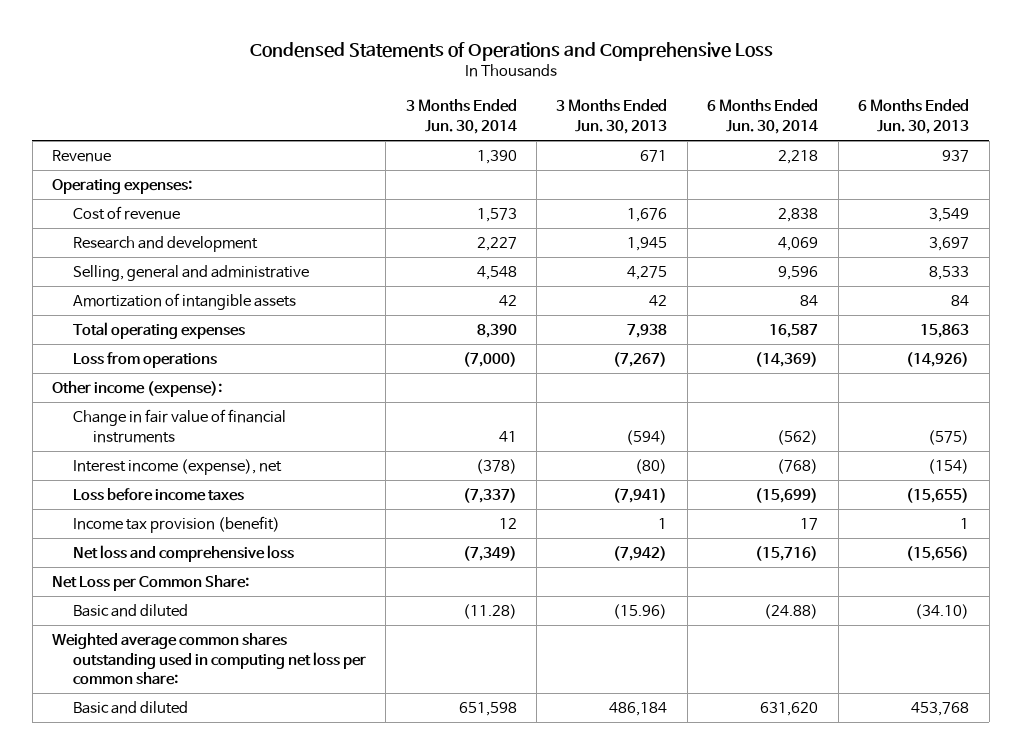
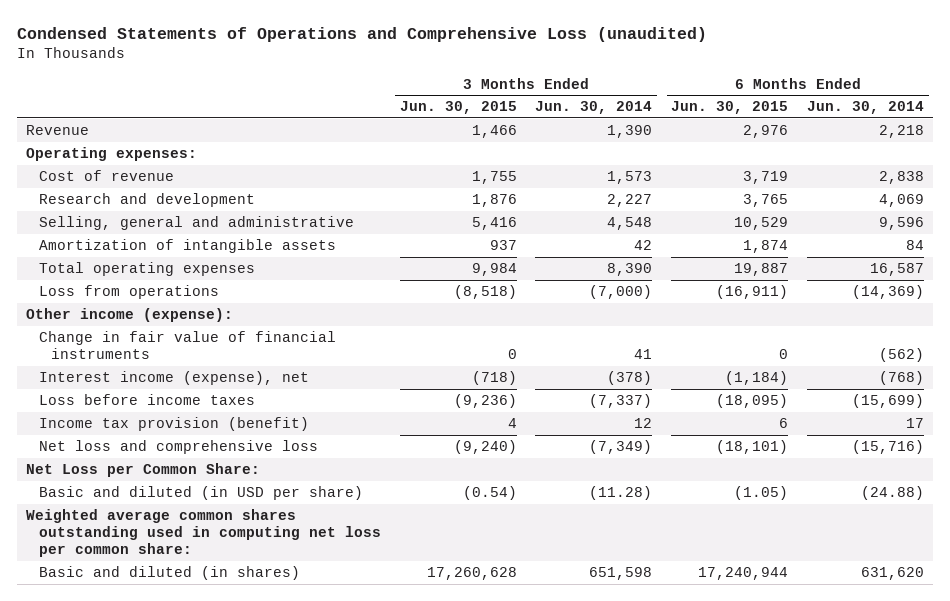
[249,41,773,61] Condensed Statements of Operations and Comprehensive Loss -> [16,26,707,42] Condensed Statements of Operations and Comprehensive Loss (unaudited)
[556,99,668,134] 3 Months Ended Jun. 30, 2013 -> none
[858,99,970,134] 6 Months Ended Jun. 30, 2013 -> none
none -> [399,101,517,115] Jun. 30, 2015
none -> [671,101,789,115] Jun. 30, 2015
[72,604,188,618] Basic and diluted -> [38,486,363,501] Basic and diluted (in USD per share)
[72,701,188,715] Basic and diluted -> [38,566,300,581] Basic and diluted (in shares)

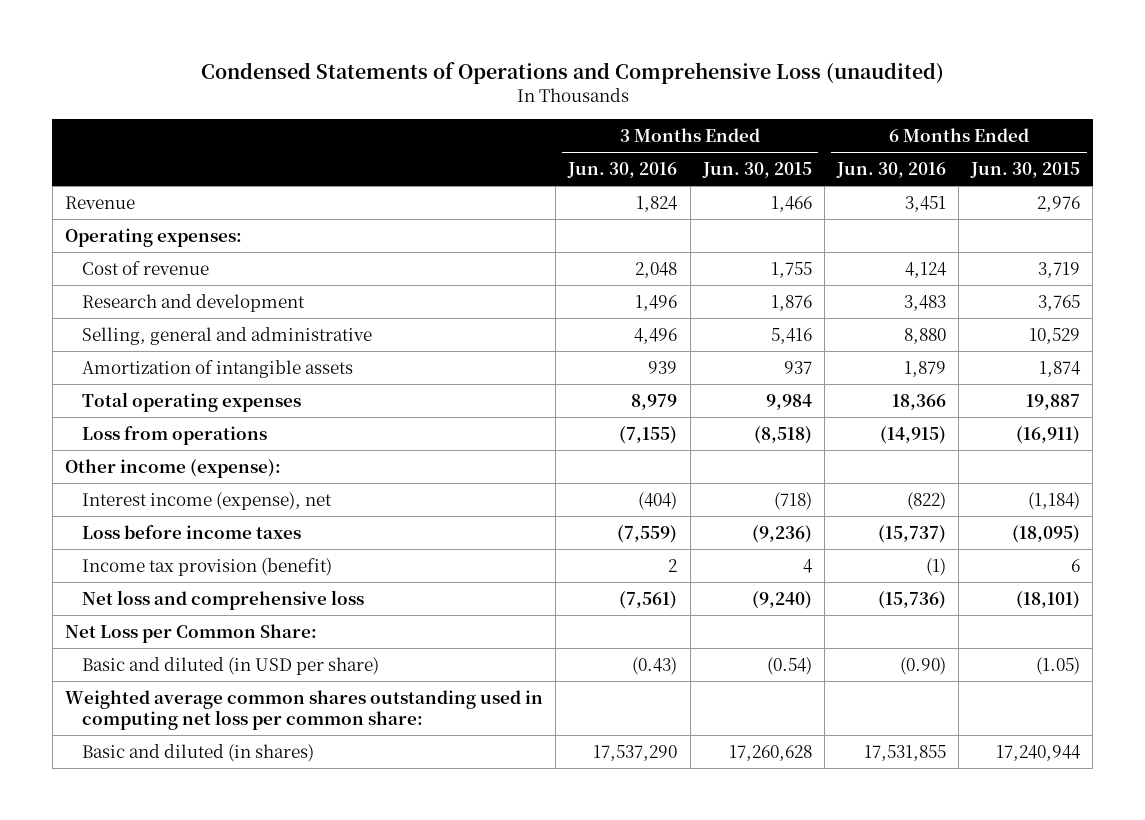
[535,101,653,115] Jun. 30, 2014 -> none
[807,101,925,115] Jun. 30, 2014 -> none
none -> [567,161,678,178] Jun. 30, 2016
none -> [835,161,946,178] Jun. 30, 2016
[38,331,336,360] Change in fair value of financial instruments -> none

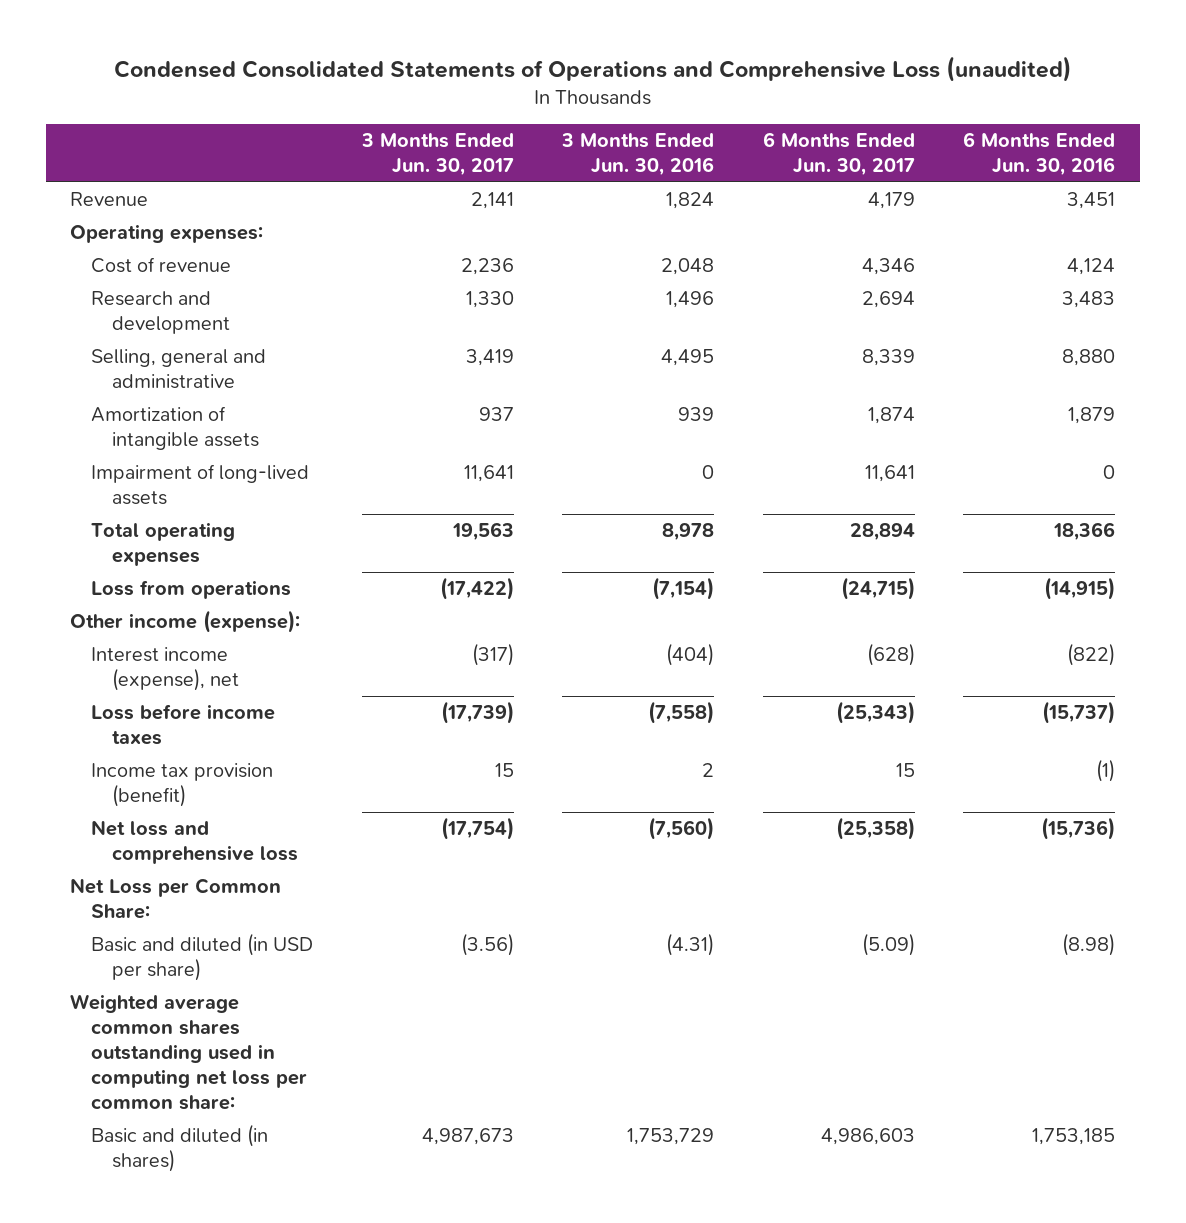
[200,62,944,85] Condensed Statements of Operations and Comprehensive Loss (unaudited) -> [113,55,1072,82] Condensed Consolidated Statements of Operations and Comprehensive Loss (unaudited)
[701,161,812,178] Jun. 30, 2015 -> none
[970,161,1081,178] Jun. 30, 2015 -> none
none -> [360,133,514,177] 3 Months Ended Jun. 30, 2017
none -> [762,132,915,177] 6 Months Ended Jun. 30, 2017
[634,327,678,344] 4,496 -> [661,349,715,367] 4,495
none -> [90,464,309,506] Impairment of long-lived assets
[631,393,678,410] 8,979 -> [662,523,715,542] 8,978
[619,425,678,444] (7,155) -> [652,577,715,601] (7,154)
[617,524,678,543] (7,559) -> [648,701,715,725] (7,558)
[619,590,678,609] (7,561) -> [648,817,715,841] (7,560)
[632,656,678,675] (0.43) -> [666,933,715,957] (4.31)
[899,656,946,675] (0.90) -> [1062,933,1116,957] (8.98)
[593,744,678,761] 17,537,290 -> [627,1128,715,1146] 1,753,729
[863,744,946,761] 17,531,855 -> [1032,1128,1116,1146] 1,753,185

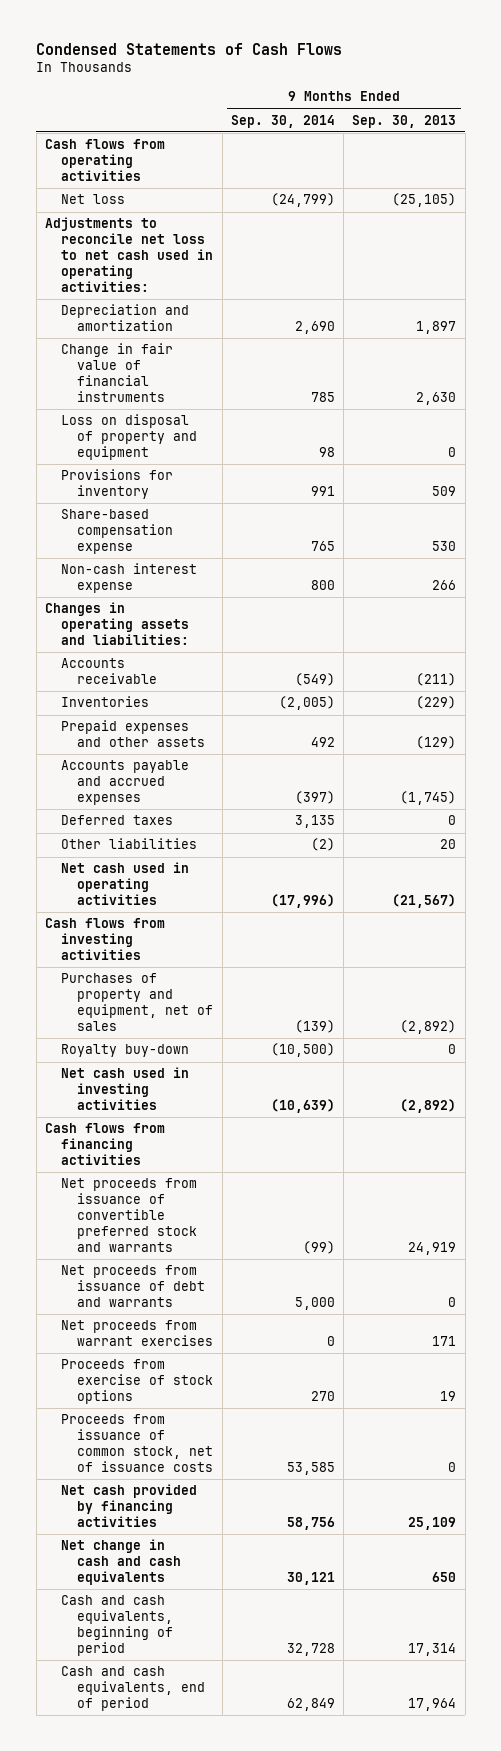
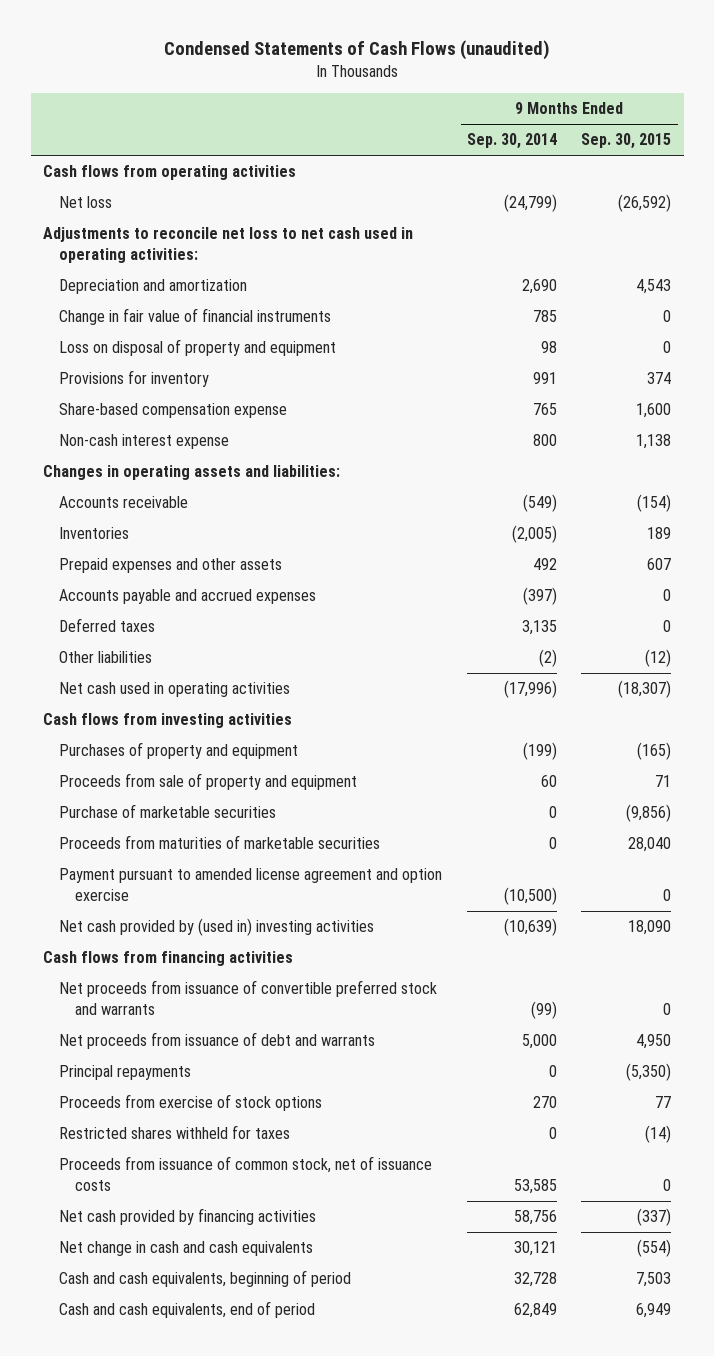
[36,43,343,56] Condensed Statements of Cash Flows -> [164,40,551,61] Condensed Statements of Cash Flows (unaudited)
[352,114,457,128] Sep. 30, 2013 -> none
none -> [581,133,672,150] Sep. 30, 2015
[61,973,214,1031] Purchases of property and equipment, net of sales -> [59,742,299,760] Purchases of property and equipment
[294,1019,335,1033] (139) -> [522,742,557,761] (199)
none -> [59,773,358,791] Proceeds from sale of property and equipment
none -> [59,804,277,819] Purchase of marketable securities
none -> [59,835,381,850] Proceeds from maturities of marketable securities
[61,1044,190,1058] Royalty buy-down -> [59,868,443,901] Payment pursuant to amended license agreement and option exercise
[61,1067,190,1110] Net cash used in investing activities -> [59,918,375,937] Net cash provided by (used in) investing activities
[61,1320,214,1347] Net proceeds from warrant exercises -> none
none -> [59,1065,192,1081] Principal repayments
none -> [59,1125,291,1140] Restricted shares withheld for taxes

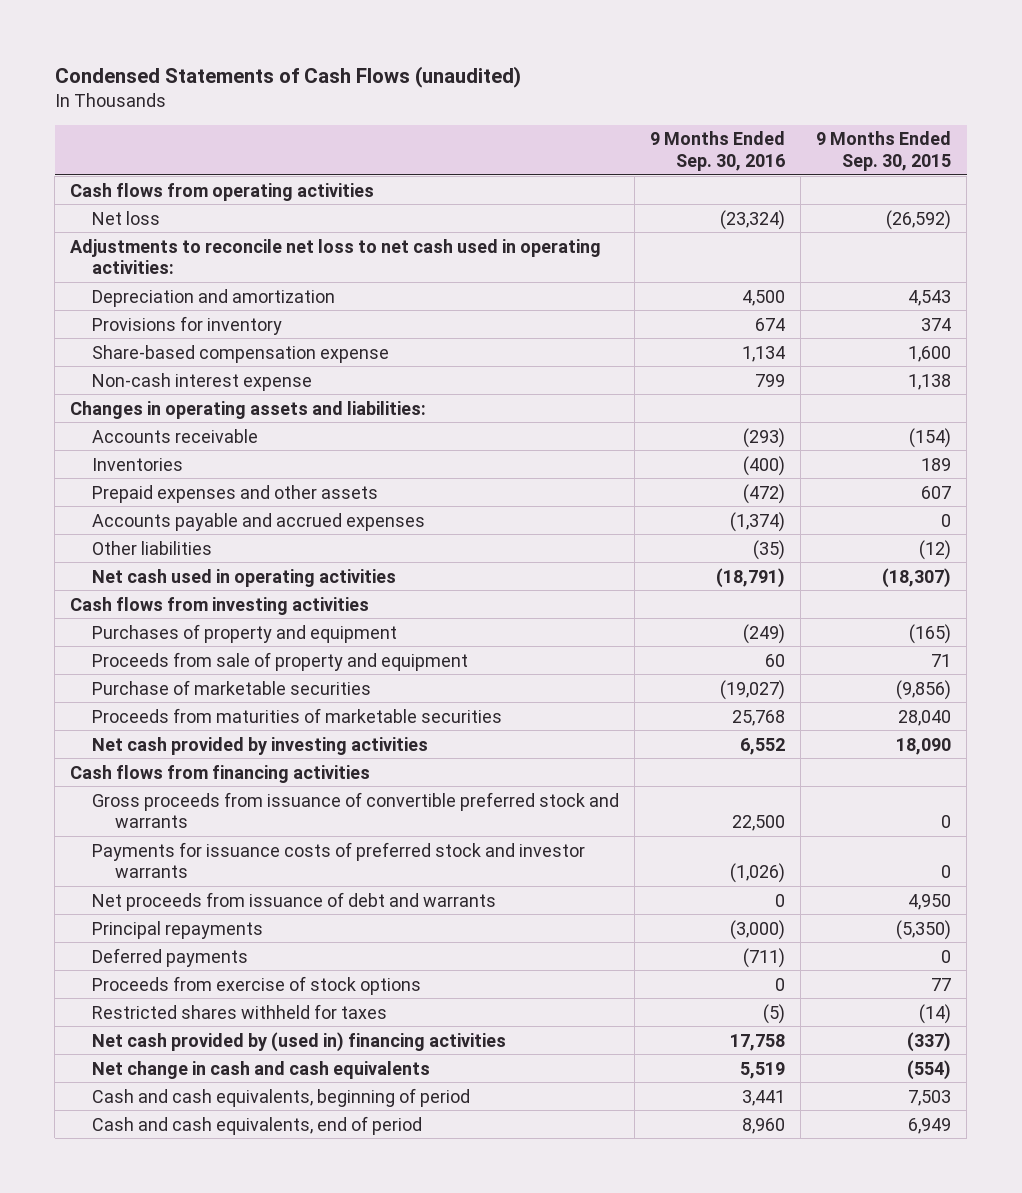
[466,133,557,150] Sep. 30, 2014 -> none
none -> [650,131,786,171] 9 Months Ended Sep. 30, 2016
[59,308,332,326] Change in fair value of financial instruments -> none
[59,339,337,357] Loss on disposal of property and equipment -> none
[59,618,156,633] Deferred taxes -> none
[59,868,443,901] Payment pursuant to amended license agreement and option exercise -> none
[59,918,375,937] Net cash provided by (used in) investing activities -> [92,736,429,755] Net cash provided by investing activities
[59,980,438,1015] Net proceeds from issuance of convertible preferred stock and warrants -> [92,791,620,828] Gross proceeds from issuance of convertible preferred stock and warrants
none -> [92,841,586,878] Payments for issuance costs of preferred stock and investor warrants
none -> [92,947,249,967] Deferred payments
[59,1156,433,1191] Proceeds from issuance of common stock, net of issuance costs -> none
[59,1208,317,1226] Net cash provided by financing activities -> [92,1031,507,1052] Net cash provided by (used in) financing activities

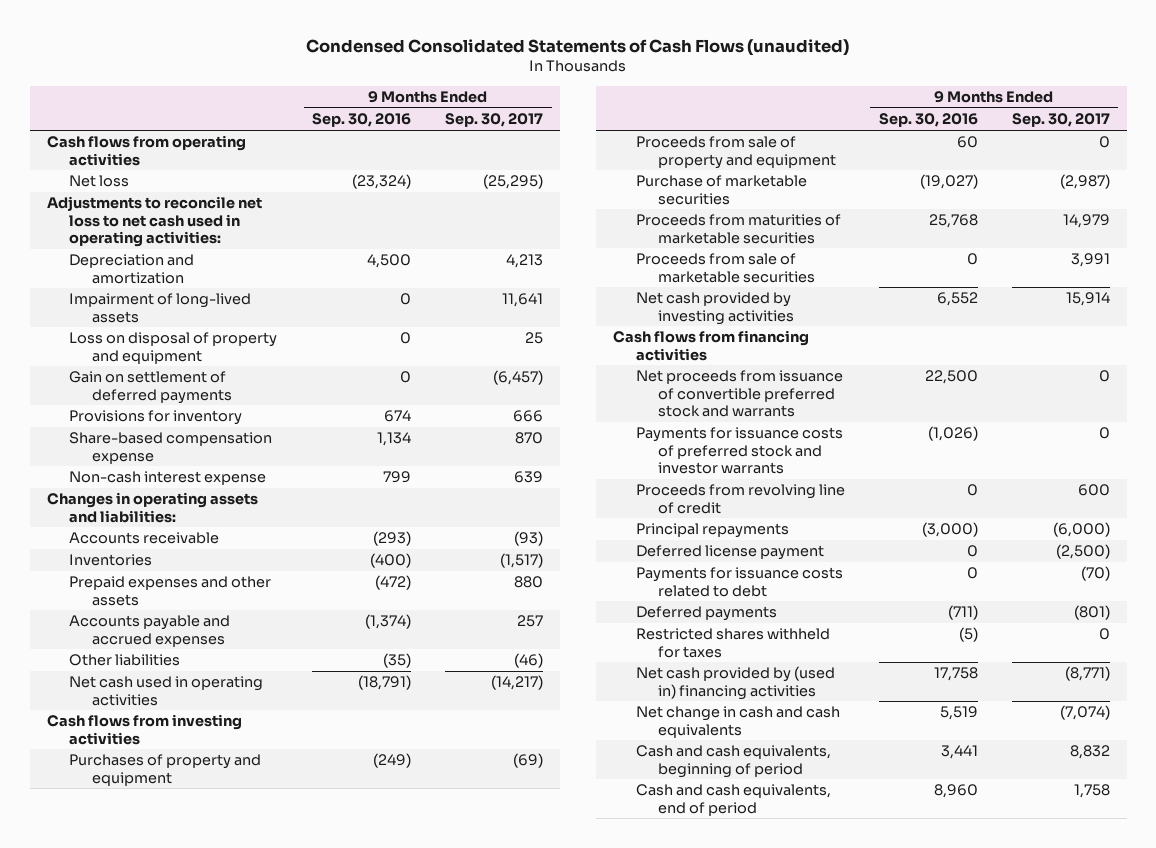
[54,65,521,88] Condensed Statements of Cash Flows (unaudited) -> [306,39,850,57] Condensed Consolidated Statements of Cash Flows (unaudited)
[816,131,952,171] 9 Months Ended Sep. 30, 2015 -> none
none -> [445,113,544,128] Sep. 30, 2017
none -> [69,293,252,323] Impairment of long-lived assets
none -> [69,332,278,364] Loss on disposal of property and equipment
none -> [69,371,232,404] Gain on settlement of deferred payments
none -> [635,253,816,283] Proceeds from sale of marketable securities
[92,791,620,828] Gross proceeds from issuance of convertible preferred stock and warrants -> [635,370,843,417] Net proceeds from issuance of convertible preferred stock and warrants
[92,891,497,911] Net proceeds from issuance of debt and warrants -> none
none -> [635,484,845,514] Proceeds from revolving line of credit
none -> [635,545,824,561] Deferred license payment
none -> [635,567,843,597] Payments for issuance costs related to debt
[92,975,422,995] Proceeds from exercise of stock options -> none

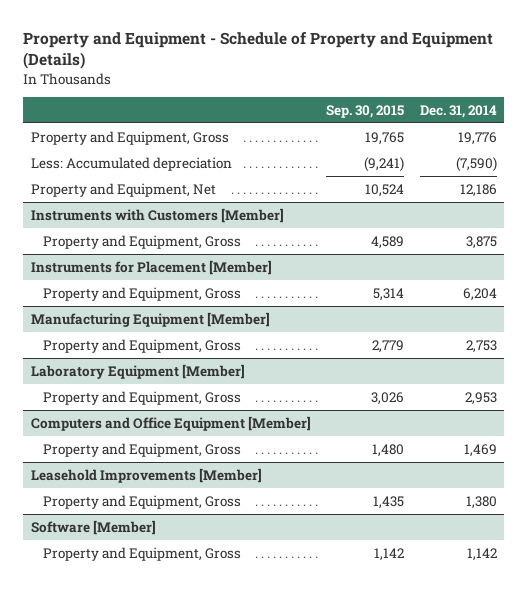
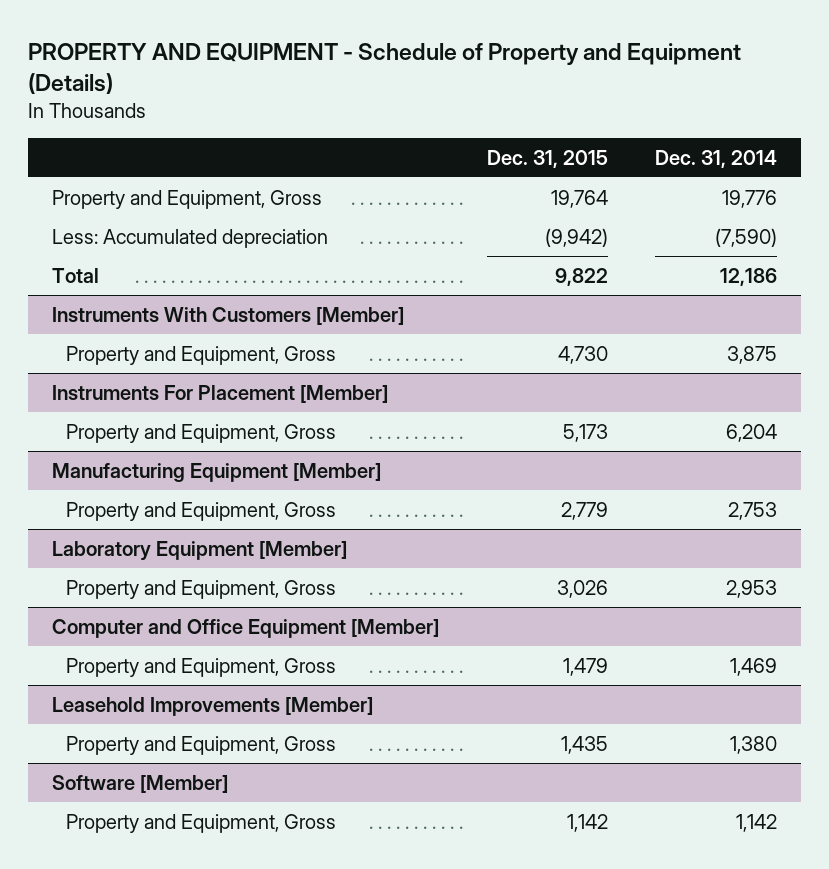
[23,32,494,70] Property and Equipment - Schedule of Property and Equipment (Details) -> [28,42,742,94] PROPERTY AND EQUIPMENT - Schedule of Property and Equipment (Details)
[326,104,405,118] Sep. 30, 2015 -> none
none -> [486,149,608,168] Dec. 31, 2015
[30,182,216,197] Property and Equipment, Net -> [52,267,100,283] Total
[30,207,284,223] Instruments with Customers [Member] -> [52,306,405,325] Instruments With Customers [Member]
[30,259,272,275] Instruments for Placement [Member] -> [52,384,389,403] Instruments For Placement [Member]
[30,415,311,431] Computers and Office Equipment [Member] -> [52,618,440,638] Computer and Office Equipment [Member]

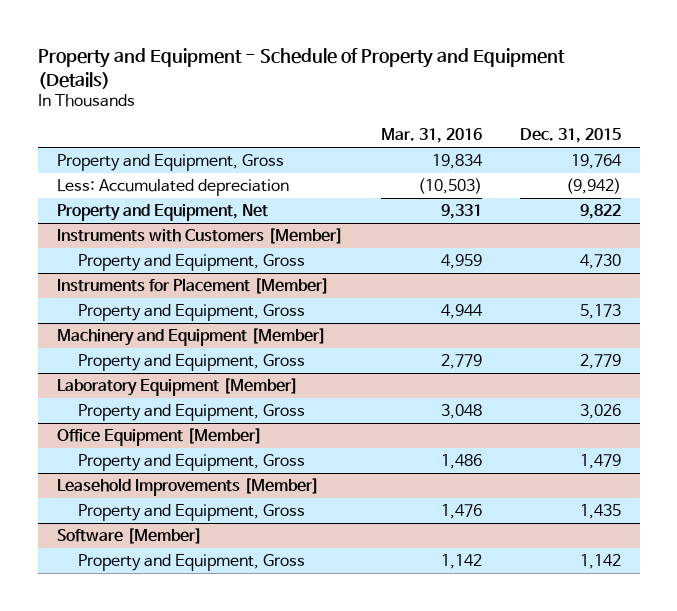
[28,42,742,94] PROPERTY AND EQUIPMENT - Schedule of Property and Equipment (Details) -> [37,47,565,89] Property and Equipment - Schedule of Property and Equipment (Details)
[655,149,778,168] Dec. 31, 2014 -> none
none -> [380,128,482,144] Mar. 31, 2016
[52,267,100,283] Total -> [56,204,268,222] Property and Equipment, Net
[52,306,405,325] Instruments With Customers [Member] -> [56,228,343,245] Instruments with Customers [Member]
[52,384,389,403] Instruments For Placement [Member] -> [56,278,329,295] Instruments for Placement [Member]
[52,462,382,482] Manufacturing Equipment [Member] -> none
none -> [56,328,326,347] Machinery and Equipment [Member]
[52,618,440,638] Computer and Office Equipment [Member] -> [56,428,262,447] Office Equipment [Member]

